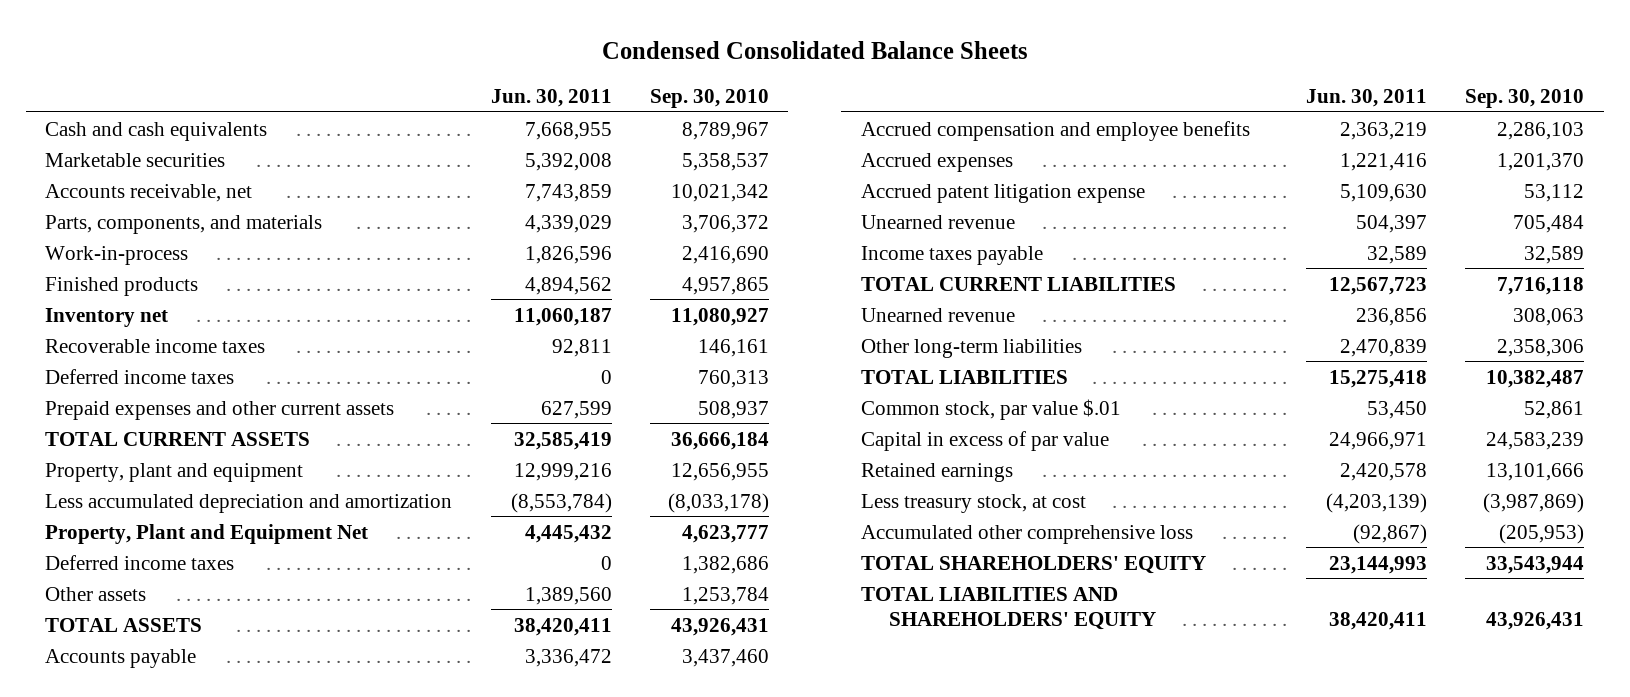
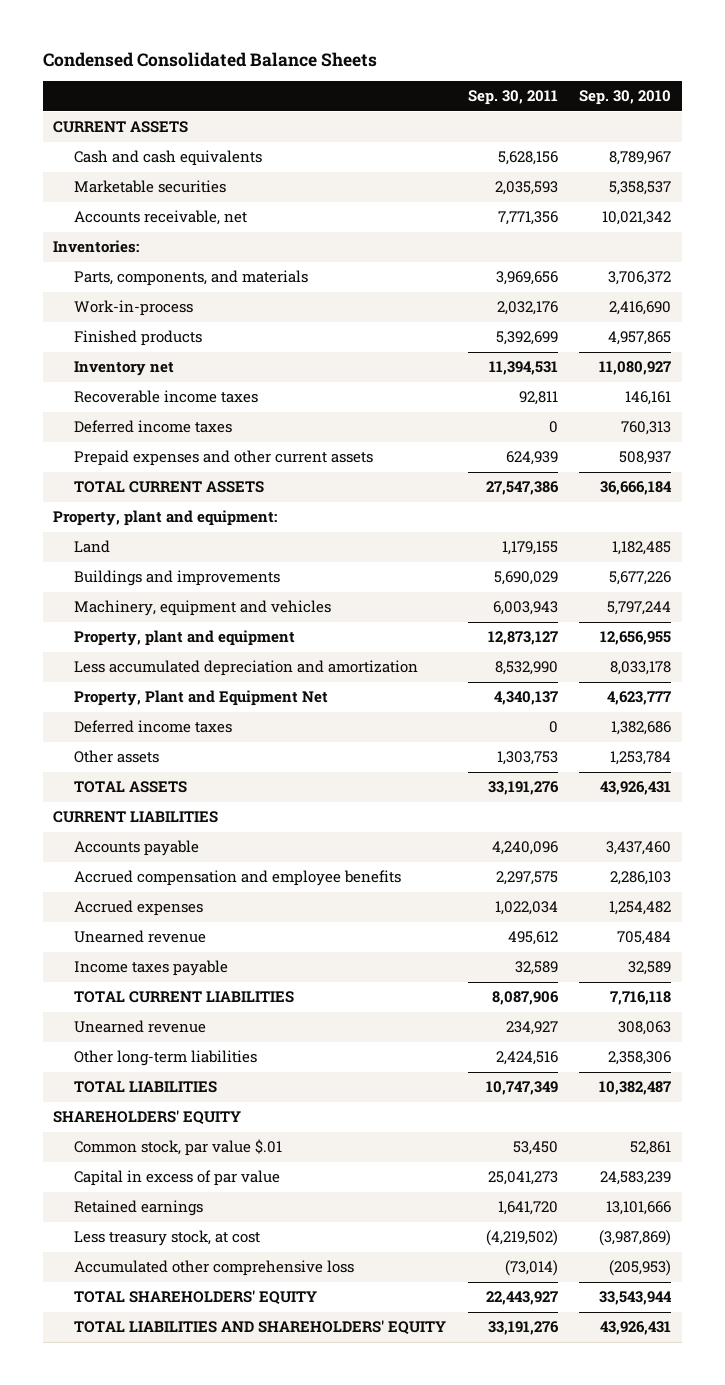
[490,88,612,107] Jun. 30, 2011 -> none
none -> [467,90,558,106] Sep. 30, 2011
none -> [53,121,189,134] CURRENT ASSETS
none -> [53,240,140,254] Inventories:
none -> [53,510,278,527] Property, plant and equipment:
none -> [74,540,111,554] Land
none -> [74,570,281,587] Buildings and improvements
none -> [74,600,332,617] Machinery, equipment and vehicles
[668,492,770,513] (8,033,178) -> [610,661,672,676] 8,033,178
none -> [53,811,219,824] CURRENT LIABILITIES
[860,183,1145,203] Accrued patent litigation expense -> none
[1497,152,1585,171] 1,201,370 -> [609,901,672,916] 1,254,482
none -> [53,1110,242,1126] SHAREHOLDERS' EQUITY

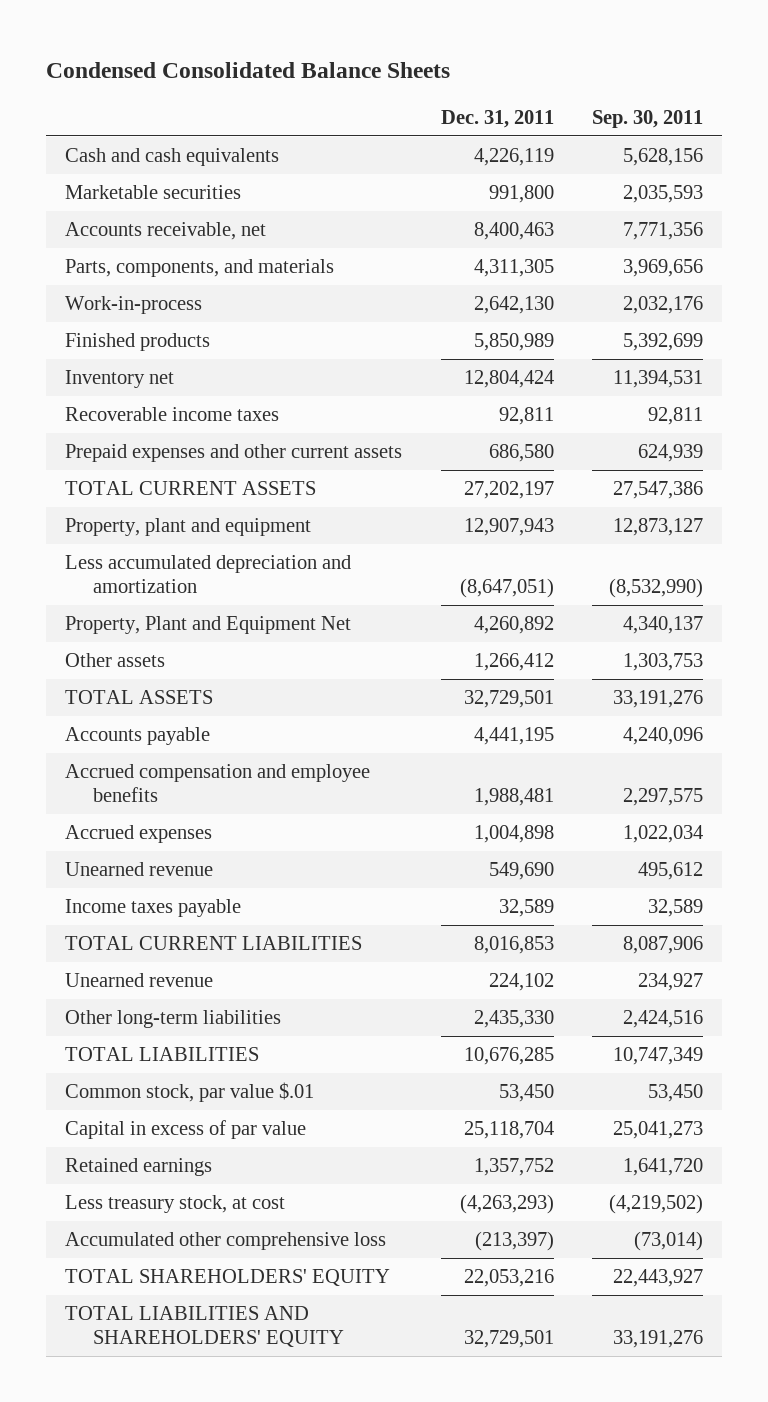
[579,90,672,106] Sep. 30, 2010 -> none
none -> [440,109,554,128] Dec. 31, 2011
[53,121,189,134] CURRENT ASSETS -> none
[53,240,140,254] Inventories: -> none
[74,420,233,434] Deferred income taxes -> none
[53,510,278,527] Property, plant and equipment: -> none
[74,540,111,554] Land -> none
[74,570,281,587] Buildings and improvements -> none
[74,600,332,617] Machinery, equipment and vehicles -> none
[494,661,558,676] 8,532,990 -> [608,578,703,599] (8,532,990)
[74,720,233,734] Deferred income taxes -> none
[53,811,219,824] CURRENT LIABILITIES -> none
[53,1110,242,1126] SHAREHOLDERS' EQUITY -> none

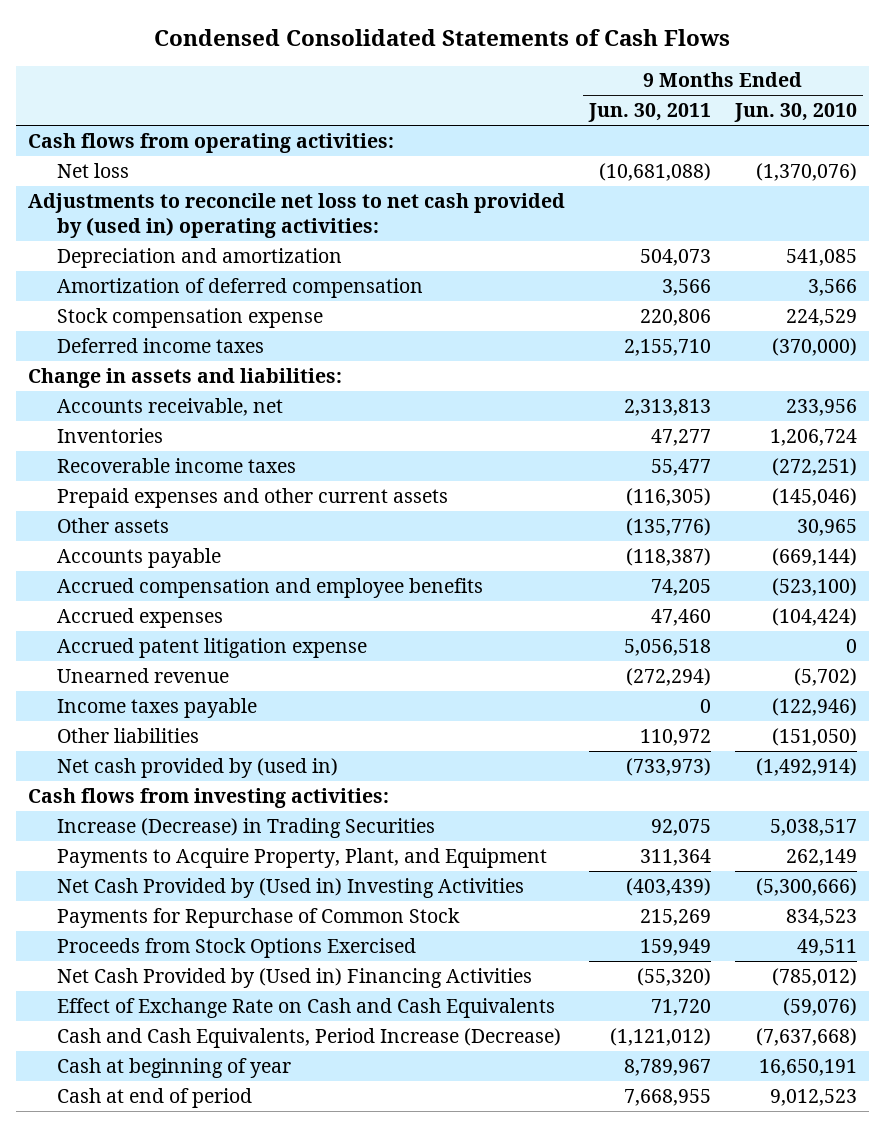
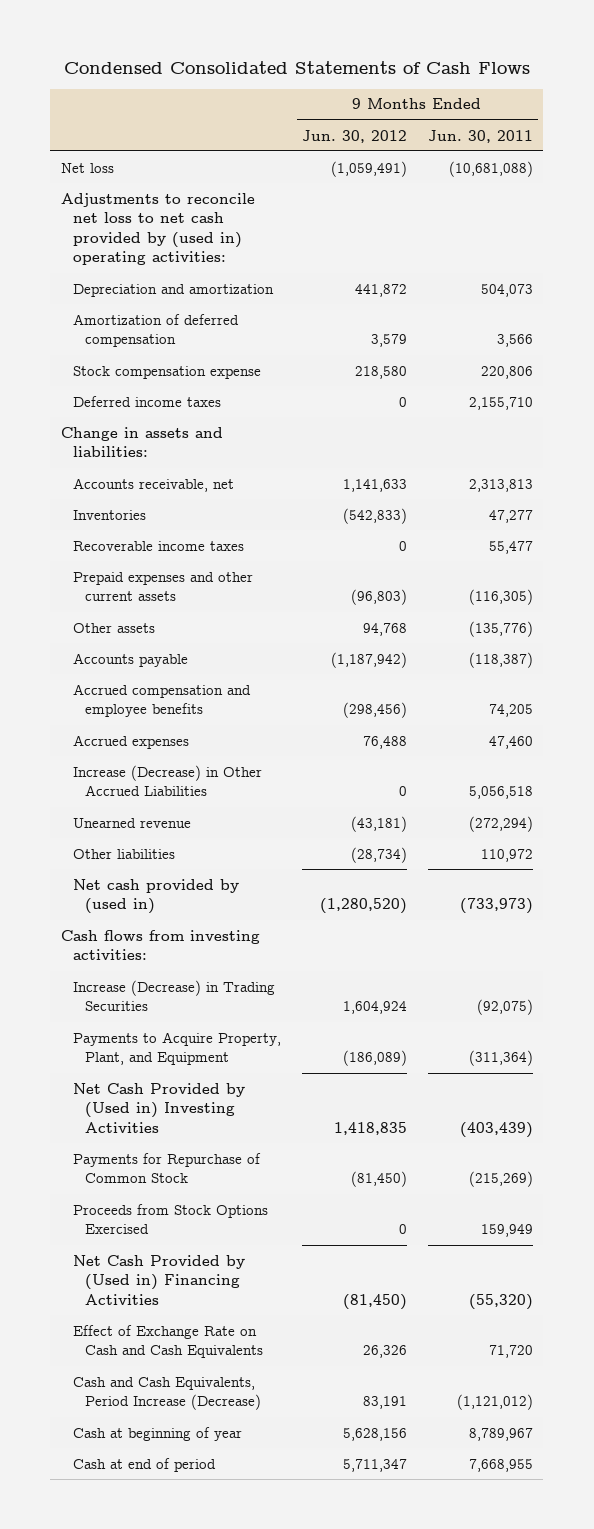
[733,103,857,123] Jun. 30, 2010 -> none
none -> [301,129,407,143] Jun. 30, 2012
[28,132,395,153] Cash flows from operating activities: -> none
[56,637,367,658] Accrued patent litigation expense -> [72,764,262,797] Increase (Decrease) in Other Accrued Liabilities
[56,697,257,718] Income taxes payable -> none
[650,818,711,836] 92,075 -> [476,999,533,1016] (92,075)
[639,848,711,866] 311,364 -> [468,1050,533,1067] (311,364)
[639,908,711,926] 215,269 -> [468,1171,533,1188] (215,269)

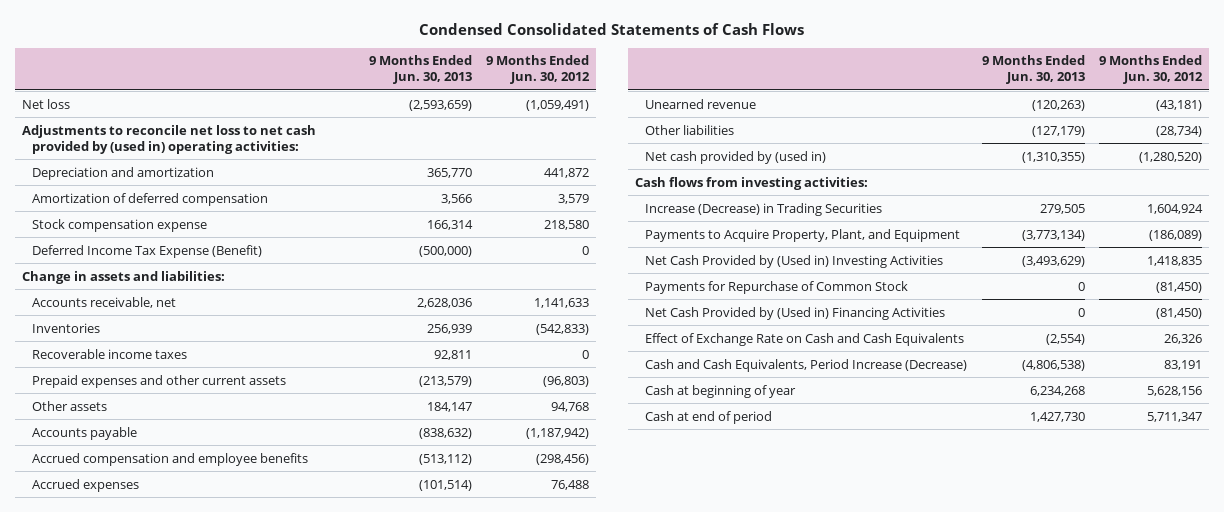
[427,129,533,143] Jun. 30, 2011 -> none
none -> [368,55,472,85] 9 Months Ended Jun. 30, 2013
[72,395,221,407] Deferred income taxes -> [32,244,263,258] Deferred Income Tax Expense (Benefit)
[72,764,262,797] Increase (Decrease) in Other Accrued Liabilities -> none
[72,1203,268,1235] Proceeds from Stock Options Exercised -> none

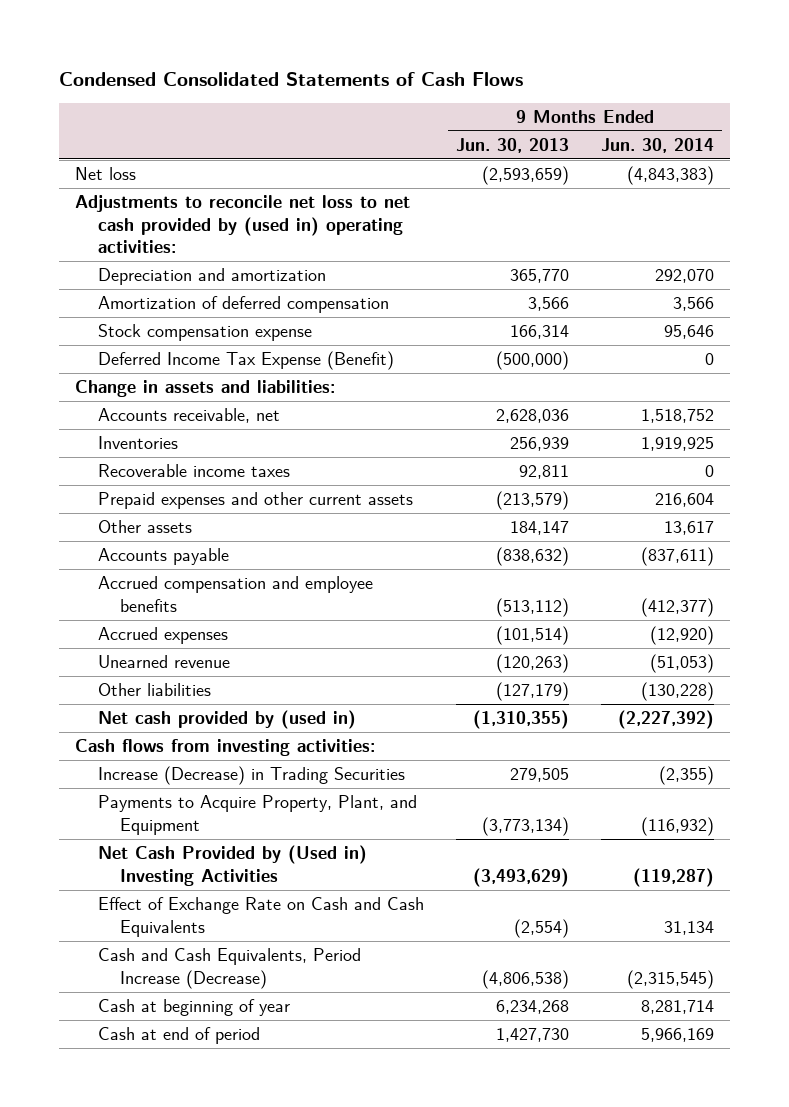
[486,55,591,85] 9 Months Ended Jun. 30, 2012 -> none
none -> [601,138,715,154] Jun. 30, 2014
[645,280,909,294] Payments for Repurchase of Common Stock -> none
[645,306,946,320] Net Cash Provided by (Used in) Financing Activities -> none

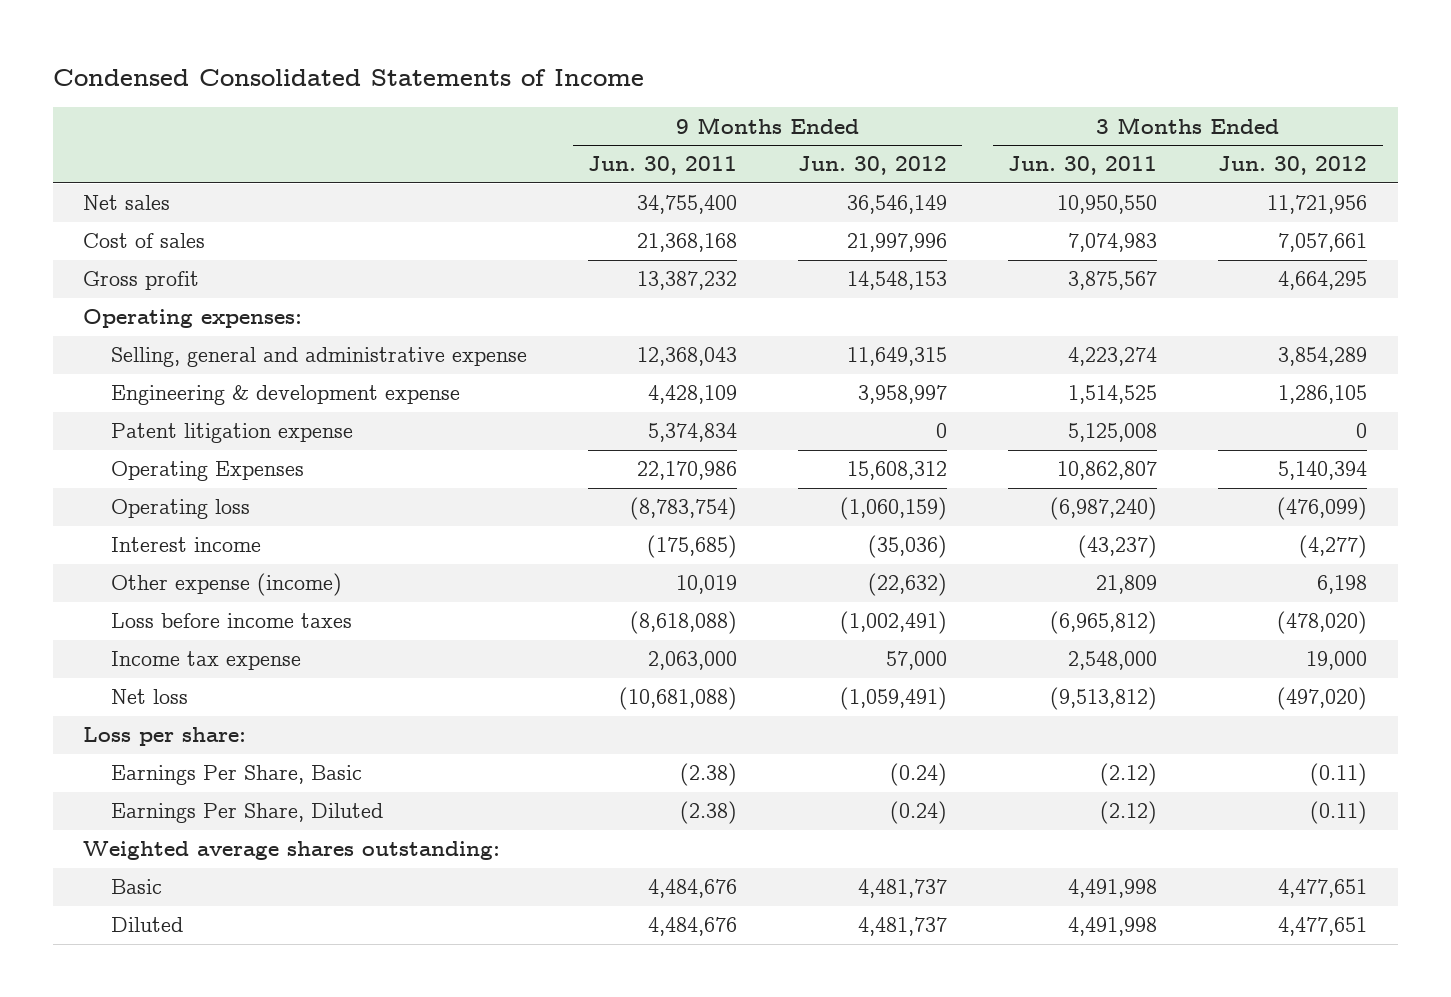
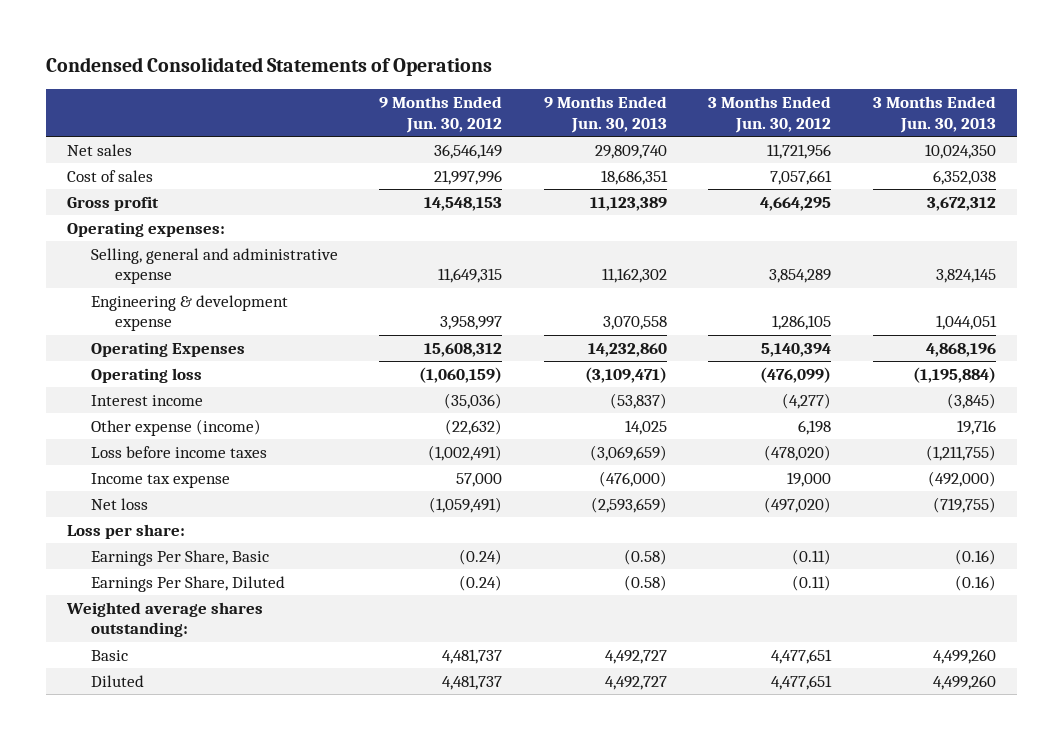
[52,68,644,86] Condensed Consolidated Statements of Income -> [46,57,493,77] Condensed Consolidated Statements of Operations
[588,156,738,176] Jun. 30, 2011 -> none
[1008,156,1158,176] Jun. 30, 2011 -> none
none -> [543,96,667,133] 9 Months Ended Jun. 30, 2013
none -> [872,96,996,133] 3 Months Ended Jun. 30, 2013
[111,423,354,444] Patent litigation expense -> none

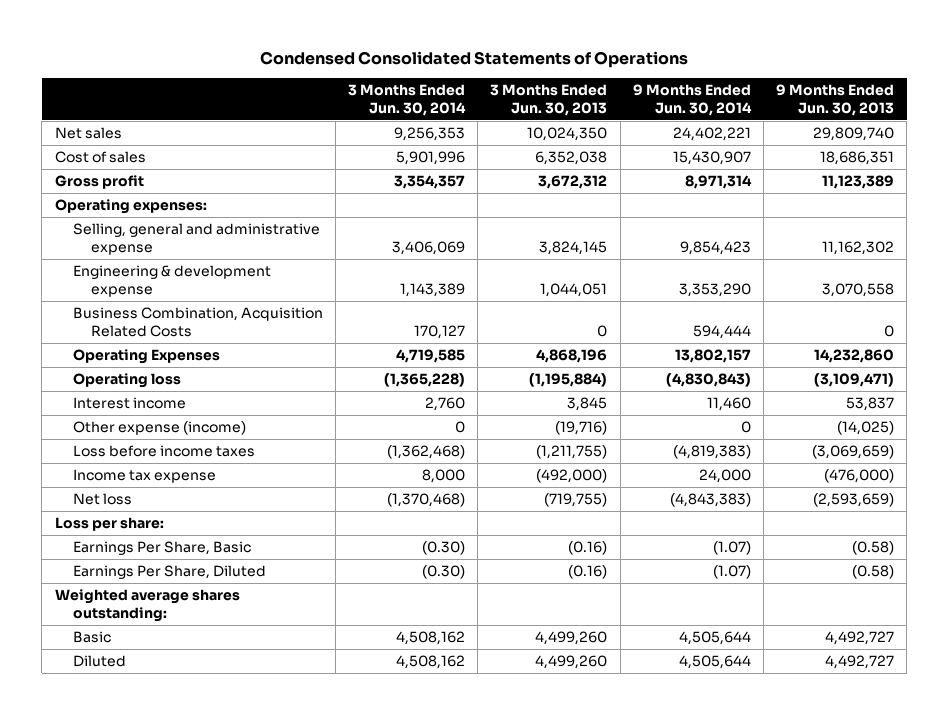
[379,96,503,133] 9 Months Ended Jun. 30, 2012 -> none
[708,96,832,133] 3 Months Ended Jun. 30, 2012 -> none
none -> [348,83,467,116] 3 Months Ended Jun. 30, 2014
none -> [632,83,752,116] 9 Months Ended Jun. 30, 2014
none -> [72,306,323,338] Business Combination, Acquisition Related Costs
[609,392,667,409] (53,837) -> [845,396,894,411] 53,837
[946,392,996,409] (3,845) -> [567,396,608,411] 3,845
[624,419,667,435] 14,025 -> [836,420,894,435] (14,025)
[956,419,996,435] 19,716 -> [555,420,608,435] (19,716)

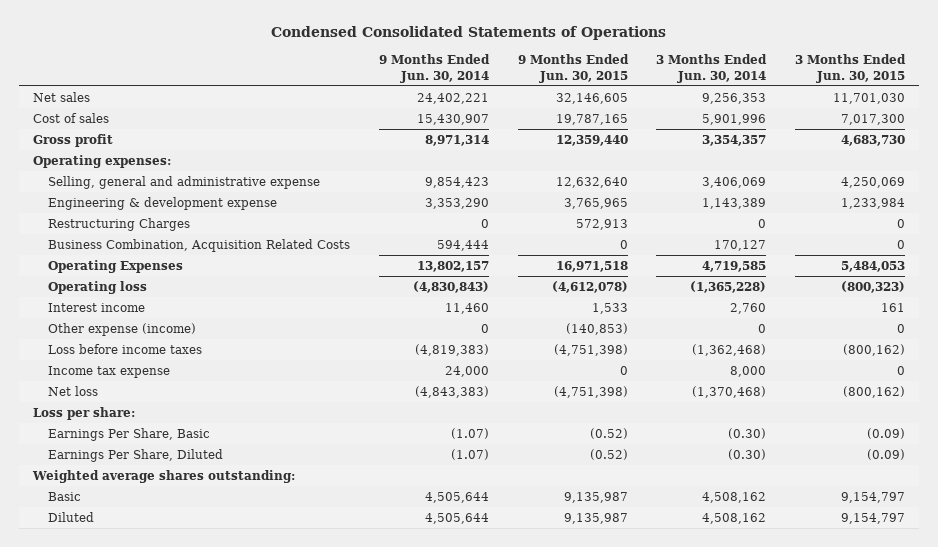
[490,83,608,116] 3 Months Ended Jun. 30, 2013 -> none
[775,83,894,116] 9 Months Ended Jun. 30, 2013 -> none
none -> [517,54,629,83] 9 Months Ended Jun. 30, 2015
none -> [794,54,906,83] 3 Months Ended Jun. 30, 2015
none -> [48,218,191,232] Restructuring Charges

